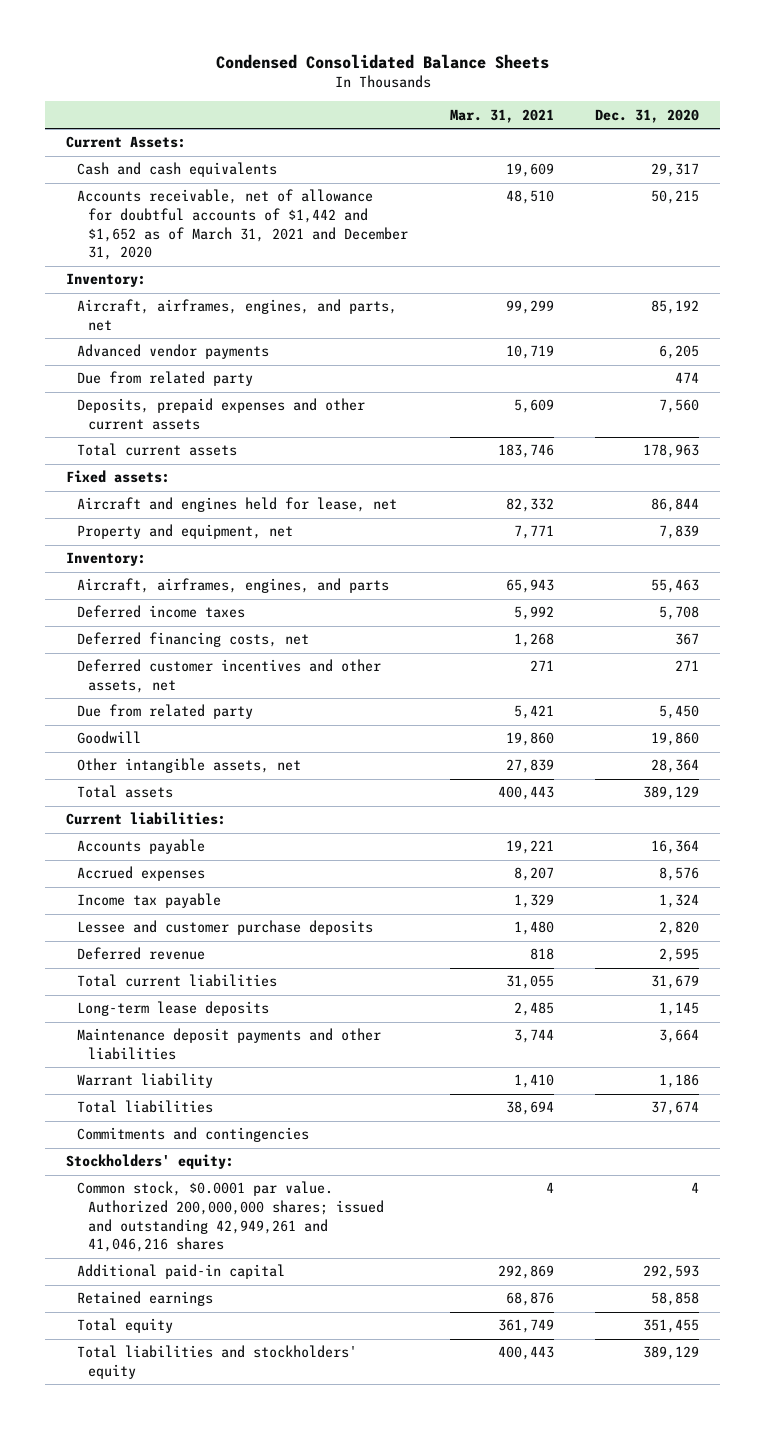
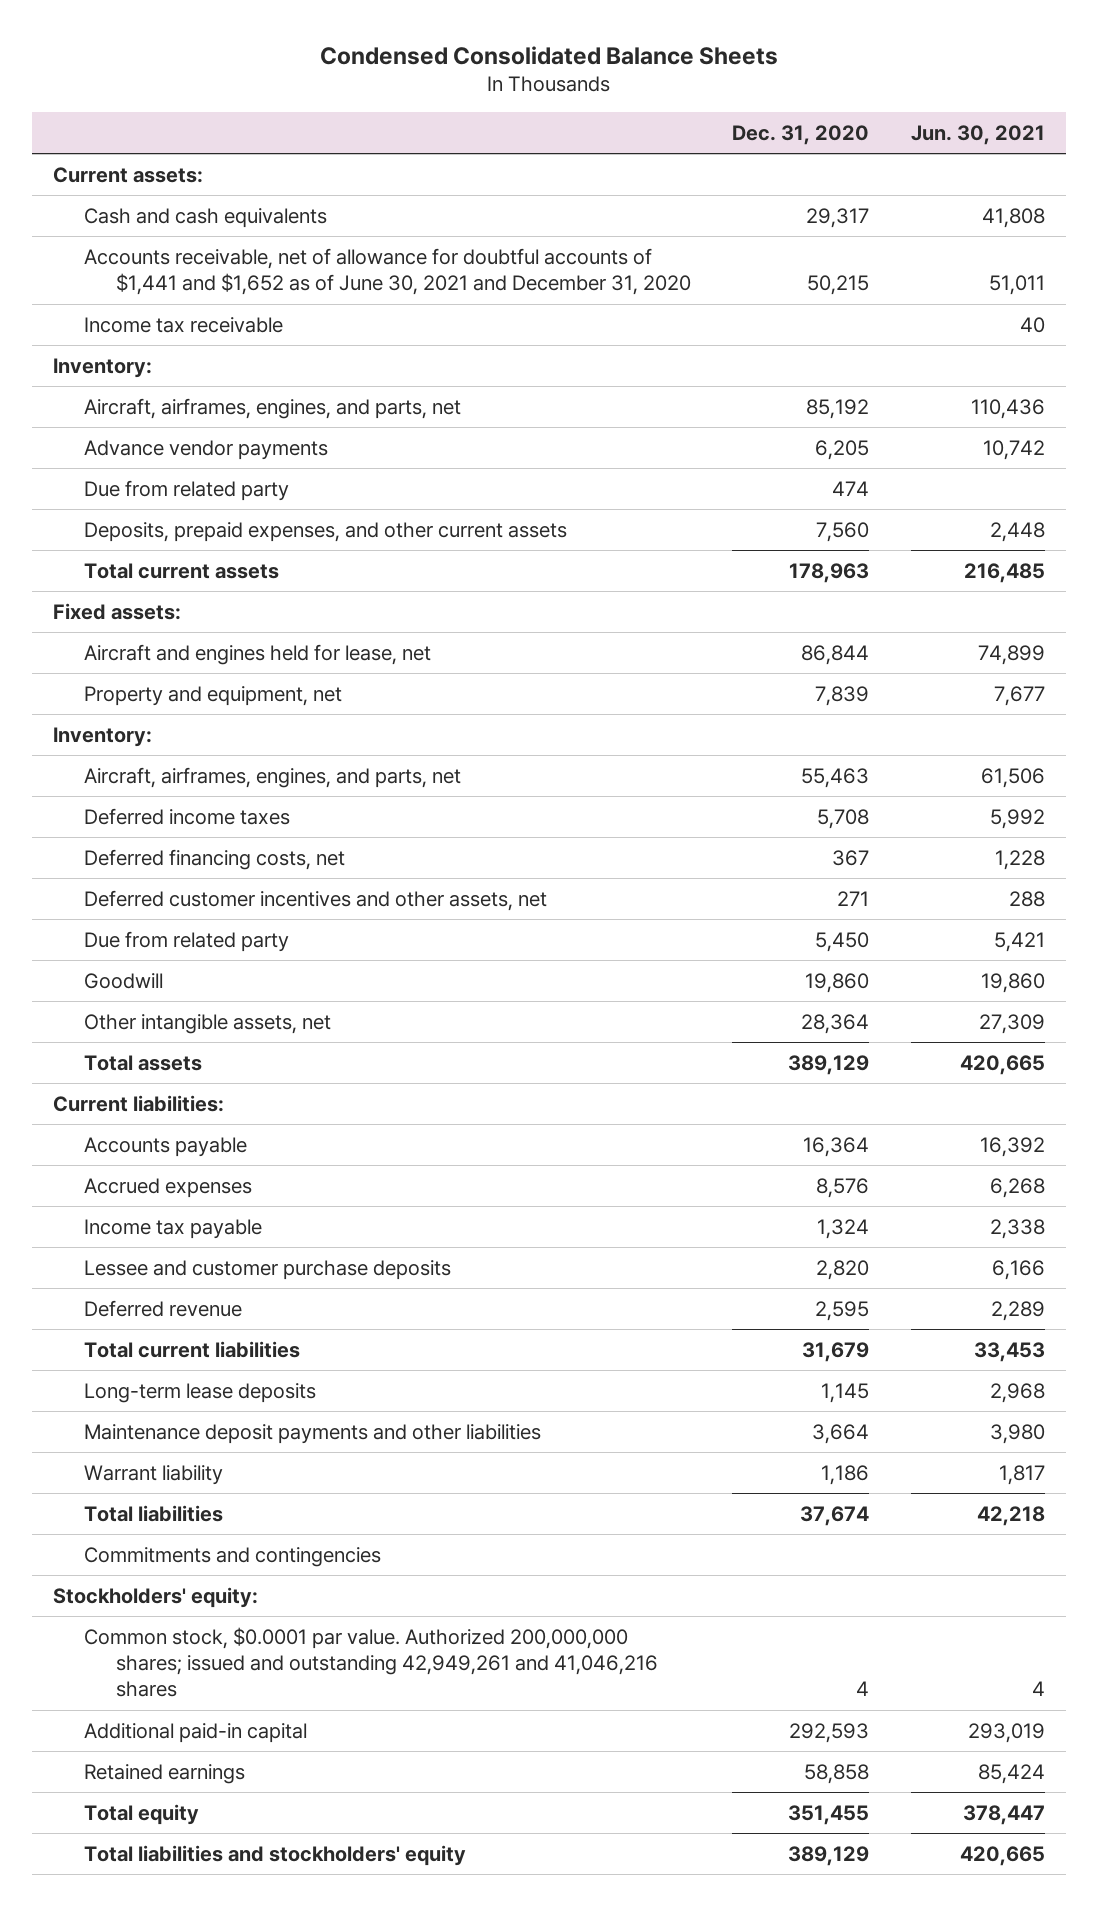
[449,108,554,123] Mar. 31, 2021 -> none
none -> [910,124,1045,145] Jun. 30, 2021
[66,136,187,149] Current Assets: -> [52,166,203,183] Current assets:
[77,189,409,261] Accounts receivable, net of allowance for doubtful accounts of $1,442 and $1,652 as of March 31, 2021 and December 31, 2020 -> [84,247,691,296] Accounts receivable, net of allowance for doubtful accounts of $1,441 and $1,652 as of June 30, 2021 and December 31, 2020
none -> [84,316,284,333] Income tax receivable
[77,344,270,360] Advanced vendor payments -> [84,439,329,460] Advance vendor payments
[77,398,366,431] Deposits, prepaid expenses and other current assets -> [84,521,568,542] Deposits, prepaid expenses, and other current assets
[77,578,390,594] Aircraft, airframes, engines, and parts -> [84,766,462,788] Aircraft, airframes, engines, and parts, net

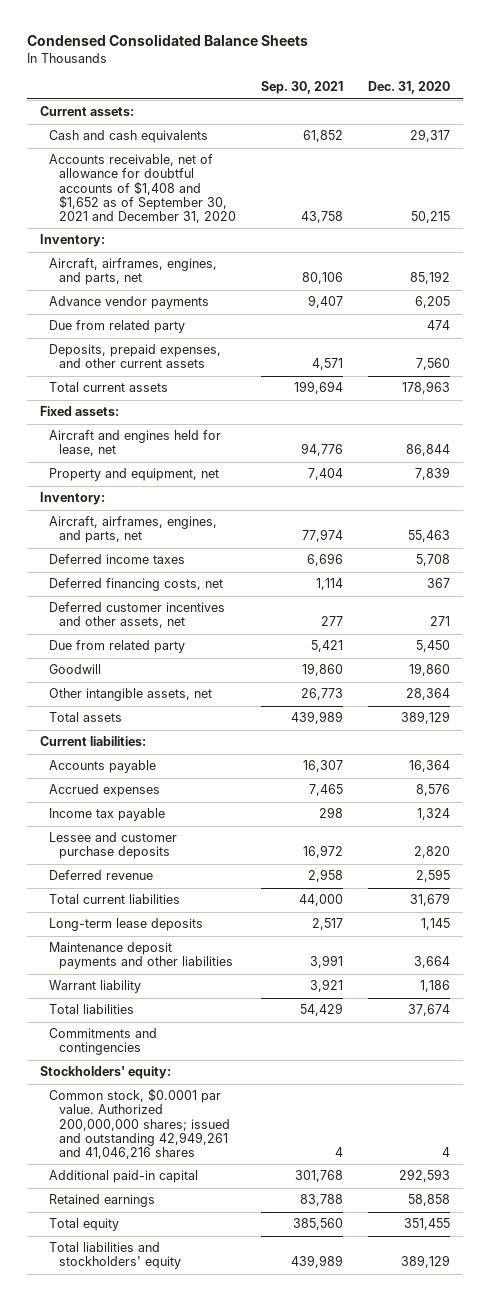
[910,124,1045,145] Jun. 30, 2021 -> none
none -> [261,81,344,95] Sep. 30, 2021
[84,316,284,333] Income tax receivable -> none
[84,247,691,296] Accounts receivable, net of allowance for doubtful accounts of $1,441 and $1,652 as of June 30, 2021 and December 31, 2020 -> [49,154,237,223] Accounts receivable, net of allowance for doubtful accounts of $1,408 and $1,652 as of September 30, 2021 and December 31, 2020

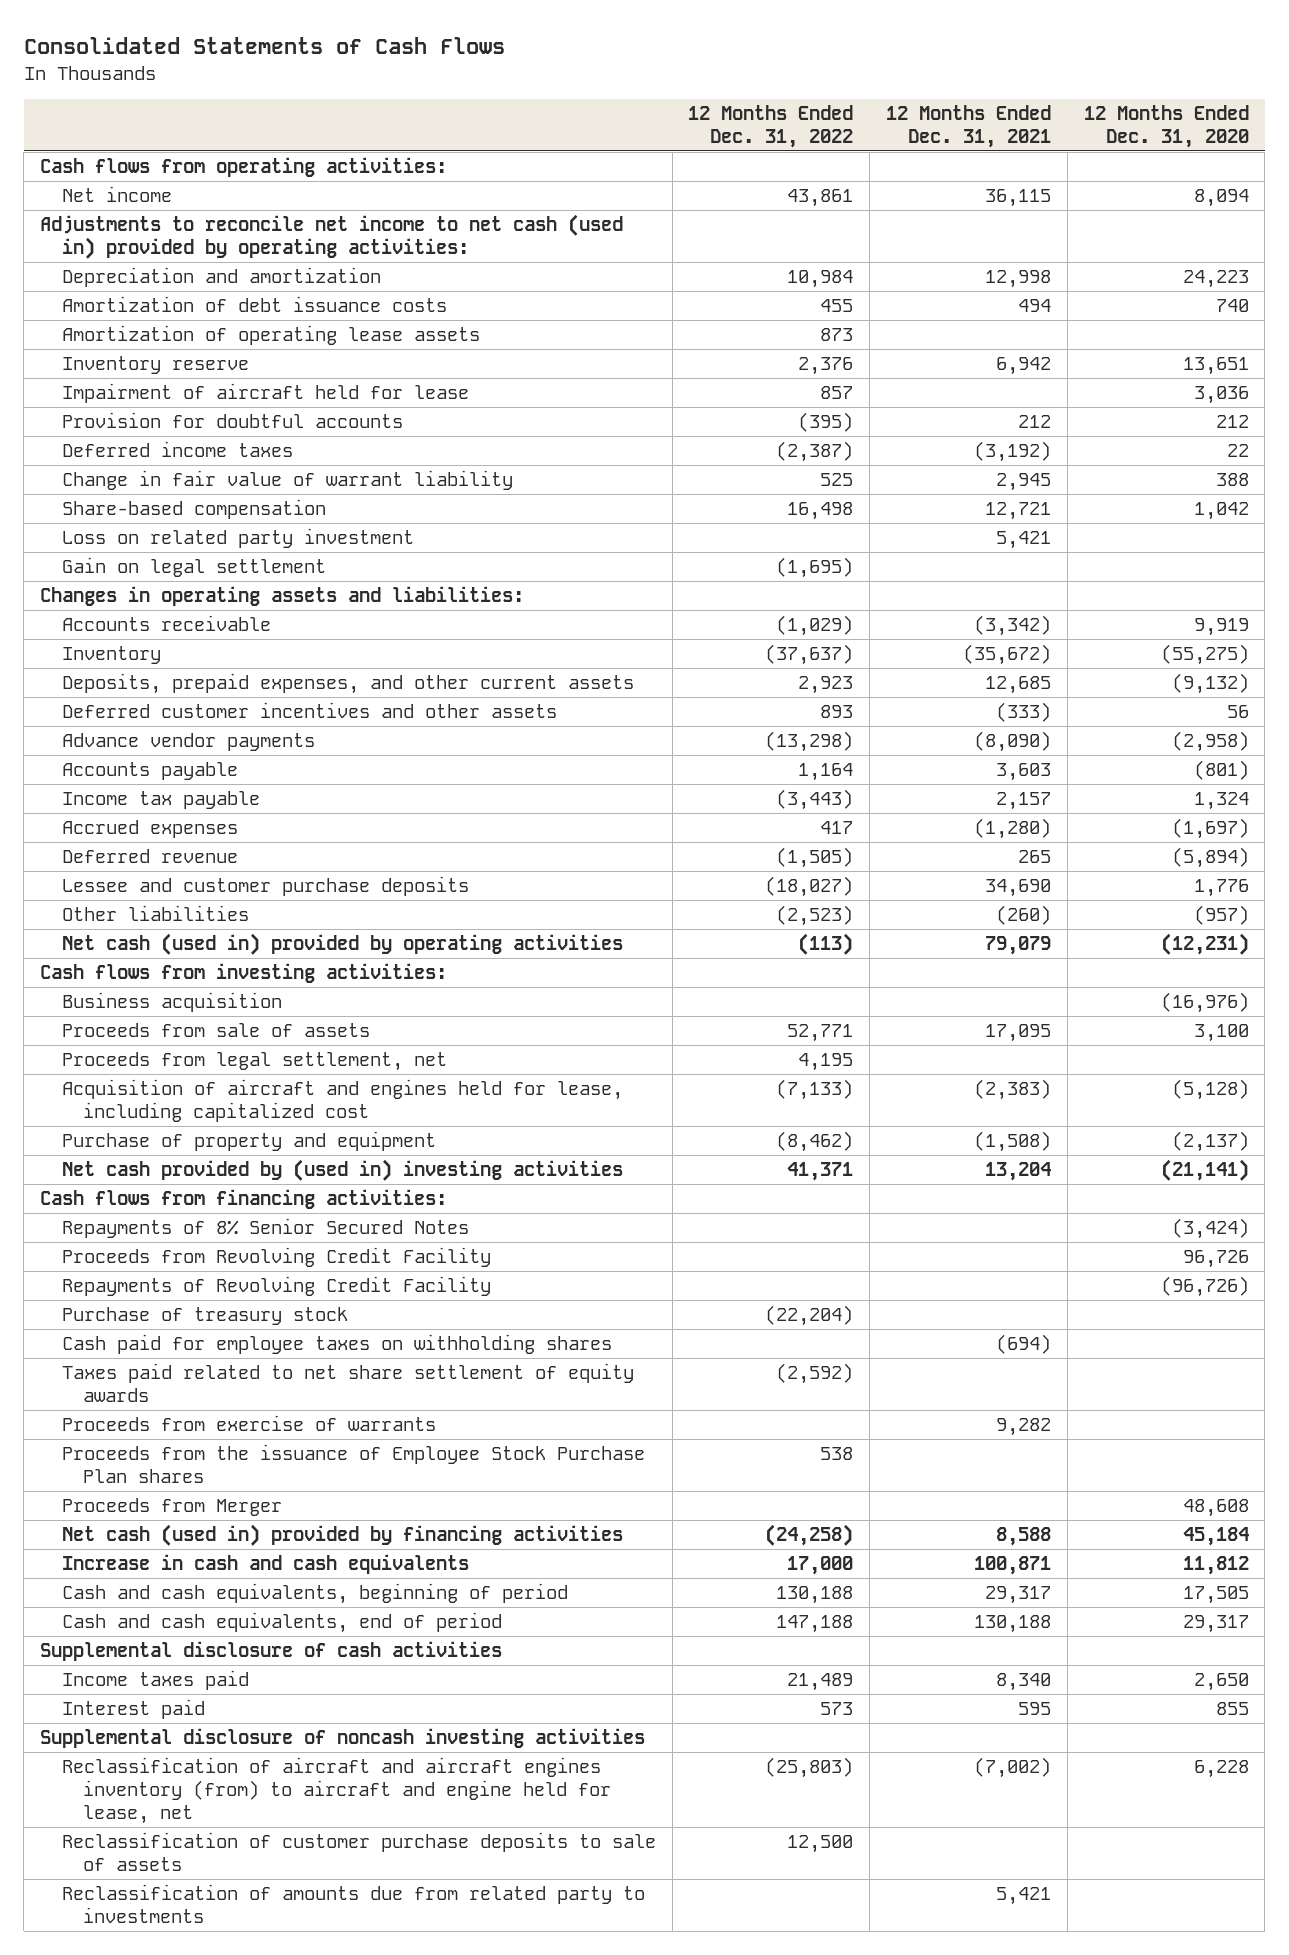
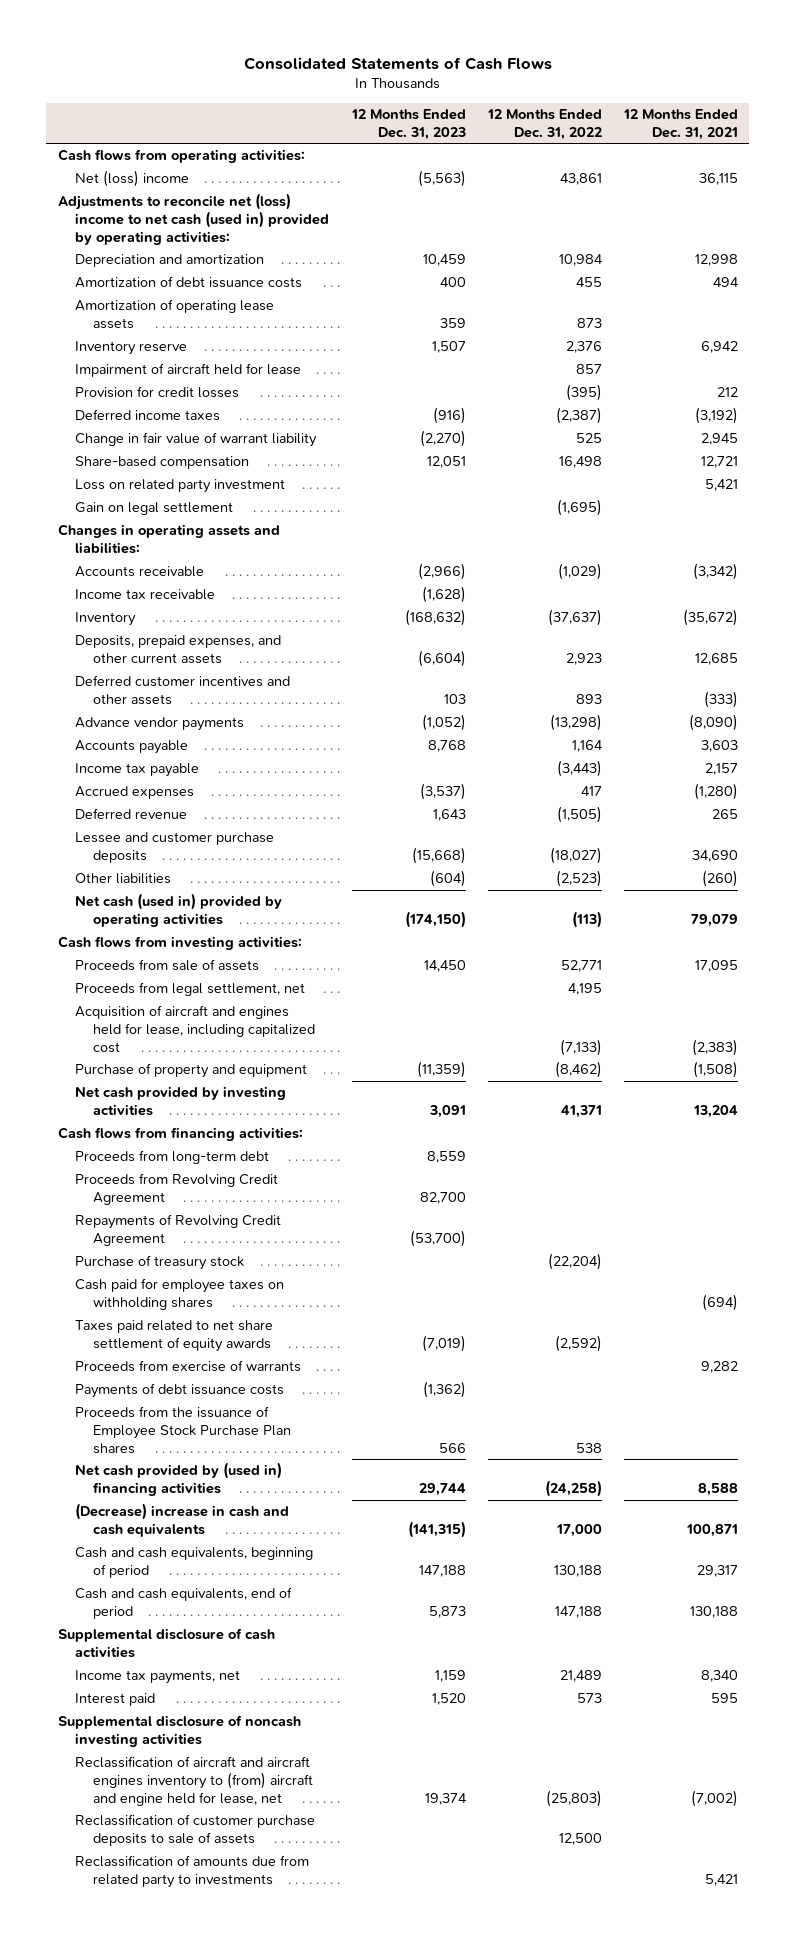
[1083,104,1249,148] 12 Months Ended Dec. 31, 2020 -> none
none -> [350,109,466,140] 12 Months Ended Dec. 31, 2023
[61,186,172,203] Net income -> [75,170,190,188] Net (loss) income
[40,214,624,260] Adjustments to reconcile net income to net cash (used in) provided by operating activities: -> [57,193,330,245] Adjustments to reconcile net (loss) income to net cash (used in) provided by operating activities:
[61,412,403,429] Provision for doubtful accounts -> [75,386,240,399] Provision for credit losses
none -> [75,589,216,601] Income tax receivable
[61,992,282,1013] Business acquisition -> none
[61,1159,623,1182] Net cash provided by (used in) investing activities -> [75,1086,287,1117] Net cash provided by investing activities
[61,1218,469,1239] Repayments of 8% Senior Secured Notes -> none
none -> [75,1150,270,1165] Proceeds from long-term debt
[61,1247,491,1268] Proceeds from Revolving Credit Facility -> [75,1173,279,1206] Proceeds from Revolving Credit Agreement
[61,1276,491,1297] Repayments of Revolving Credit Facility -> [75,1214,282,1247] Repayments of Revolving Credit Agreement
none -> [75,1383,285,1399] Payments of debt issuance costs
[61,1498,282,1517] Proceeds from Merger -> none
[61,1524,623,1547] Net cash (used in) provided by financing activities -> [75,1462,283,1497] Net cash provided by (used in) financing activities
[61,1554,469,1575] Increase in cash and cash equivalents -> [75,1503,290,1538] (Decrease) increase in cash and cash equivalents
[61,1670,249,1691] Income taxes paid -> [75,1670,241,1685] Income tax payments, net
[61,1757,612,1825] Reclassification of aircraft and aircraft engines inventory (from) to aircraft and engine held for lease, net -> [75,1756,314,1806] Reclassification of aircraft and aircraft engines inventory to (from) aircraft and engine held for lease, net

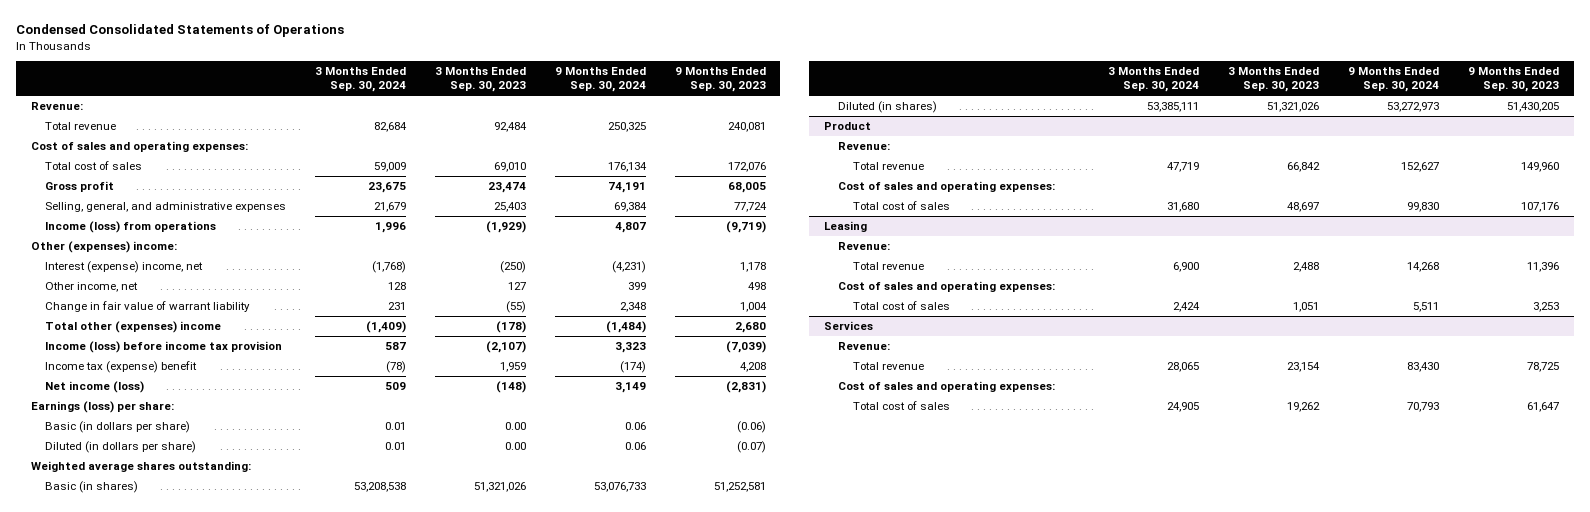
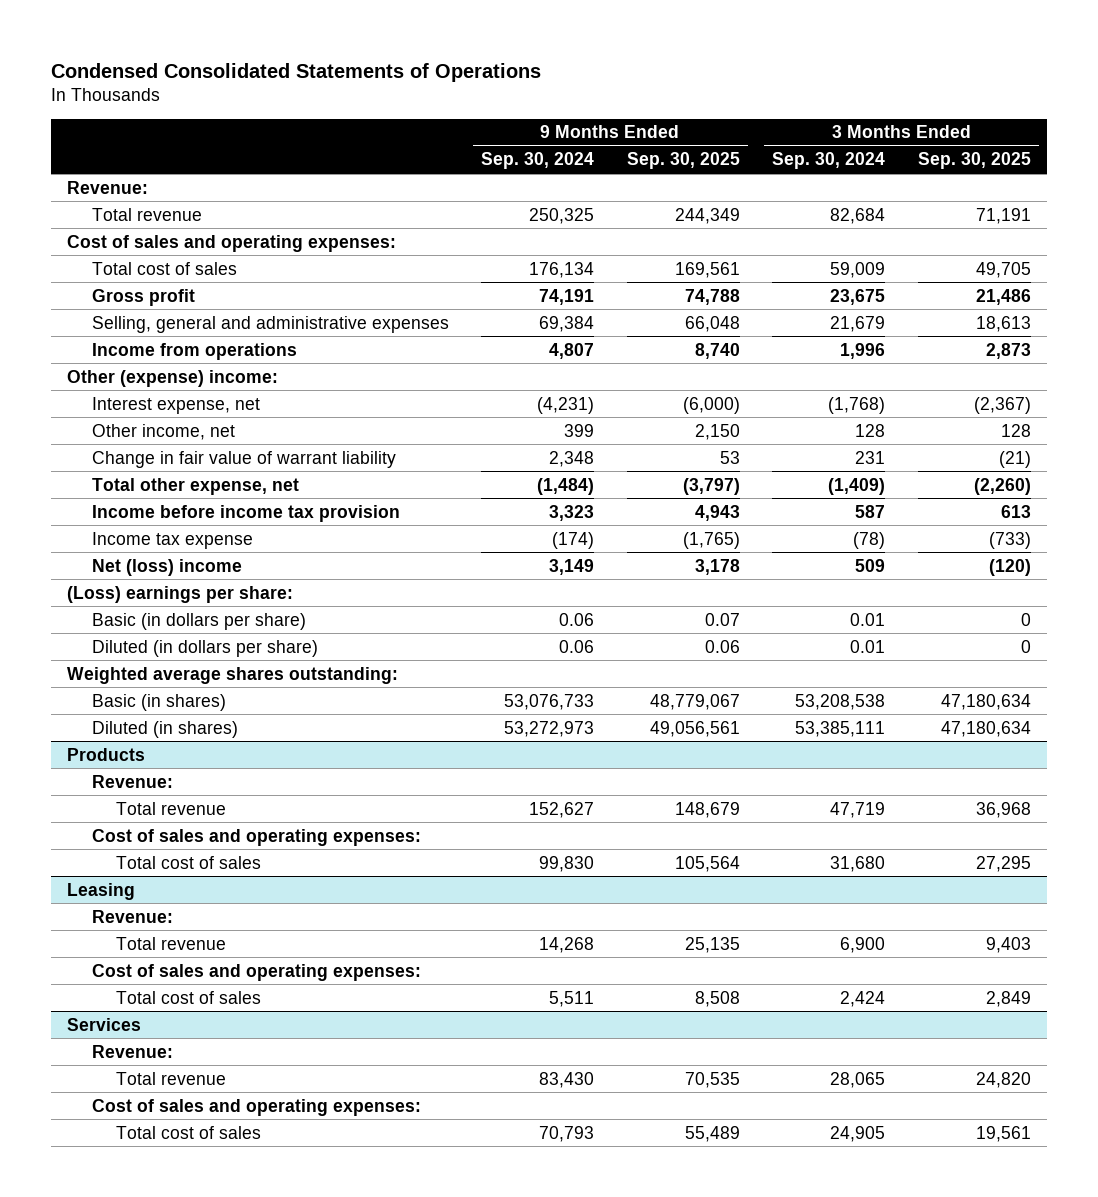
[435,67,527,93] 3 Months Ended Sep. 30, 2023 -> none
[674,67,766,93] 9 Months Ended Sep. 30, 2023 -> none
none -> [626,152,740,170] Sep. 30, 2025
none -> [917,152,1031,170] Sep. 30, 2025
[45,202,287,213] Selling, general, and administrative expenses -> [91,315,449,333] Selling, general and administrative expenses
[45,221,217,234] Income (loss) from operations -> [91,342,297,360] Income from operations
[30,241,177,254] Other (expenses) income: -> [67,369,279,387] Other (expense) income:
[45,261,204,274] Interest (expense) income, net -> [91,396,260,414] Interest expense, net
[45,321,222,334] Total other (expenses) income -> [91,477,299,495] Total other expense, net
[45,341,283,354] Income (loss) before income tax provision -> [91,504,400,522] Income before income tax provision
[45,361,198,374] Income tax (expense) benefit -> [91,531,253,549] Income tax expense
[45,381,145,394] Net income (loss) -> [91,558,242,576] Net (loss) income
[30,401,174,414] Earnings (loss) per share: -> [67,585,294,603] (Loss) earnings per share:
[823,122,871,131] Product -> [67,747,146,761] Products

